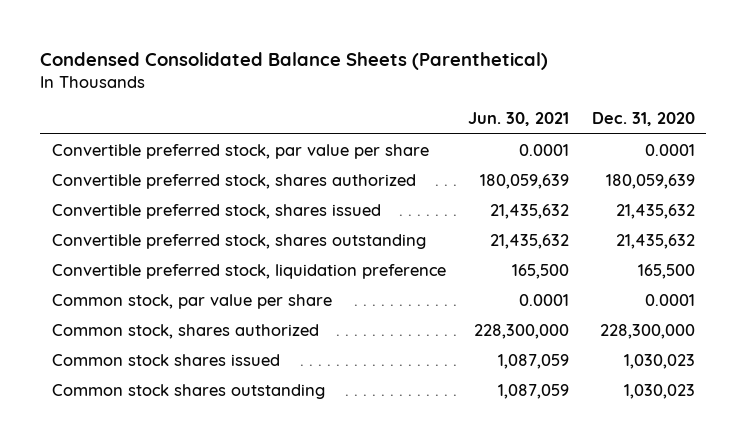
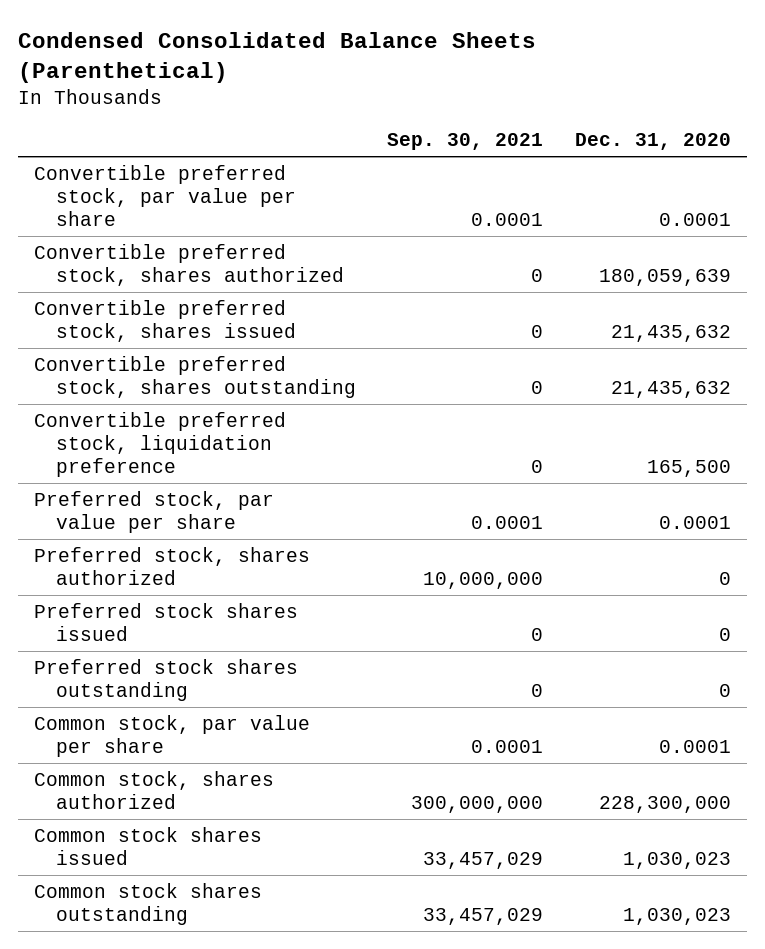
[468,112,570,127] Jun. 30, 2021 -> none
none -> [387,133,544,151] Sep. 30, 2021
none -> [33,490,274,533] Preferred stock, par value per share
none -> [33,546,310,585] Preferred stock, shares authorized
none -> [33,602,298,641] Preferred stock shares issued
none -> [33,658,298,701] Preferred stock shares outstanding

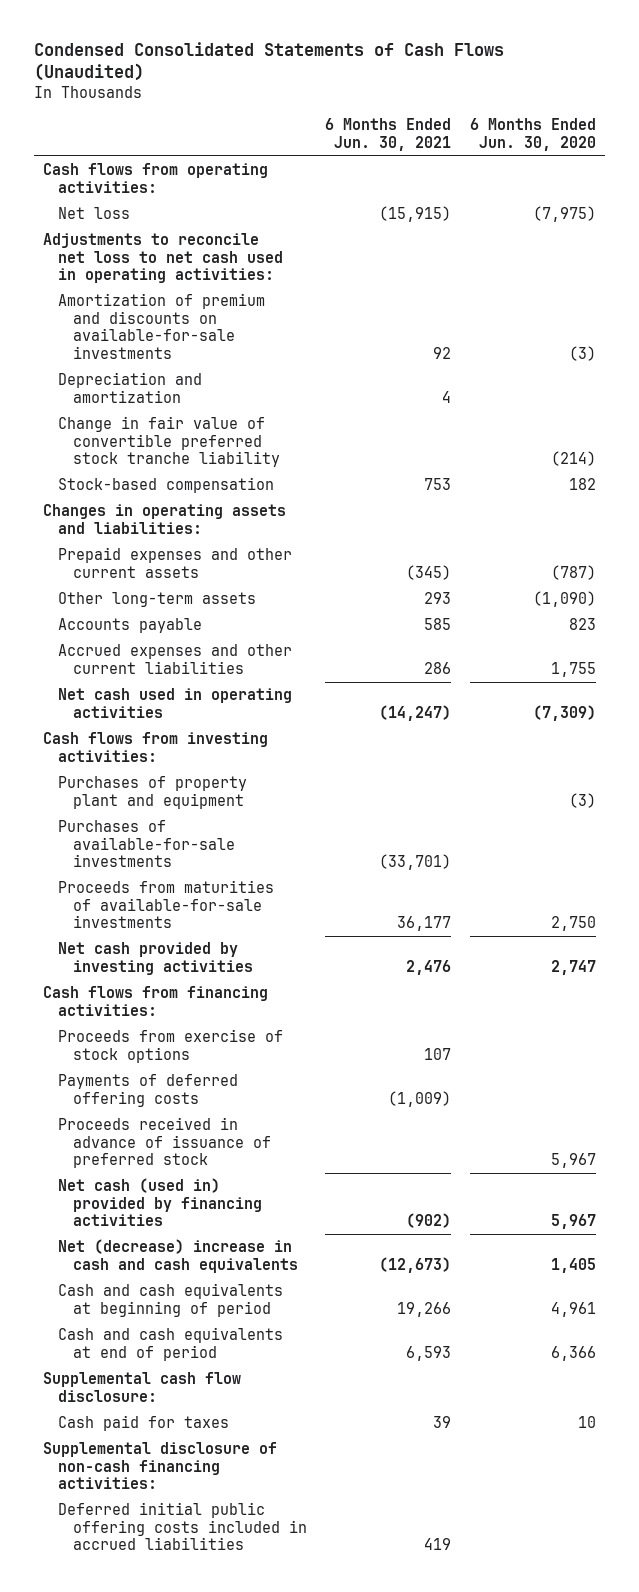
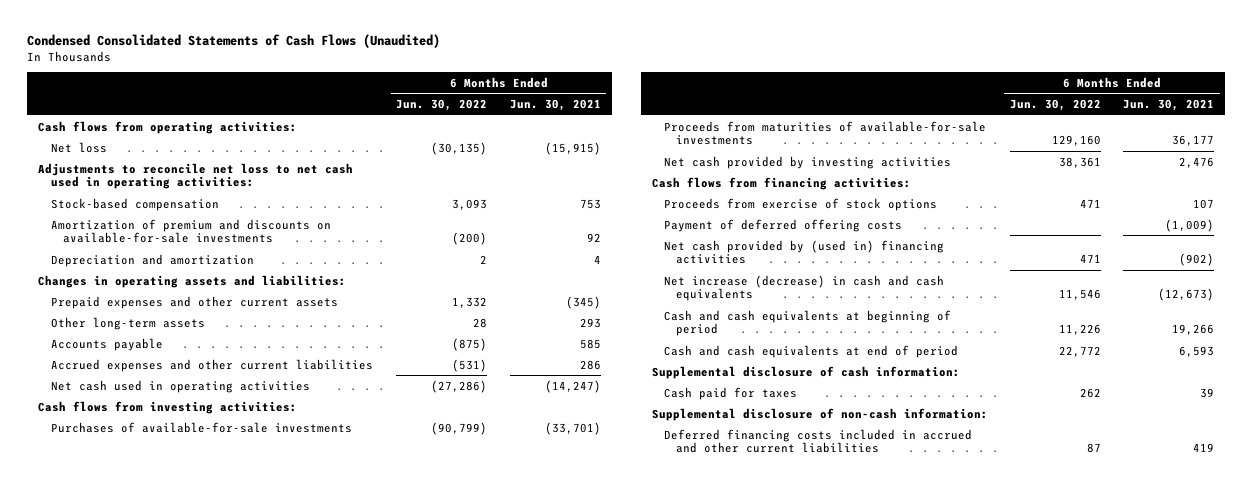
[469,118,596,152] 6 Months Ended Jun. 30, 2020 -> none
none -> [396,99,488,112] Jun. 30, 2022
[57,477,274,494] Stock-based compensation -> [50,197,219,211] Stock-based compensation
[57,416,280,468] Change in fair value of convertible preferred stock tranche liability -> none
[57,776,247,809] Purchases of property plant and equipment -> none
[57,1117,271,1169] Proceeds received in advance of issuance of preferred stock -> none
[57,1074,238,1107] Payments of deferred offering costs -> [664,218,903,232] Payment of deferred offering costs
[57,1178,262,1227] Net cash (used in) provided by financing activities -> [664,239,945,265] Net cash provided by (used in) financing activities
[57,1239,298,1273] Net (decrease) increase in cash and cash equivalents -> [664,274,945,302] Net increase (decrease) in cash and cash equivalents
[42,1372,241,1402] Supplemental cash flow disclosure: -> [651,365,960,379] Supplemental disclosure of cash information:
[42,1442,277,1490] Supplemental disclosure of non-cash financing activities: -> [651,407,988,421] Supplemental disclosure of non-cash information:
[57,1502,307,1551] Deferred initial public offering costs included in accrued liabilities -> [664,428,973,454] Deferred financing costs included in accrued and other current liabilities

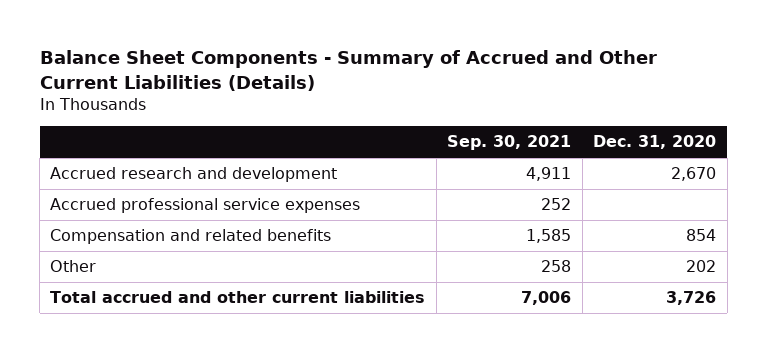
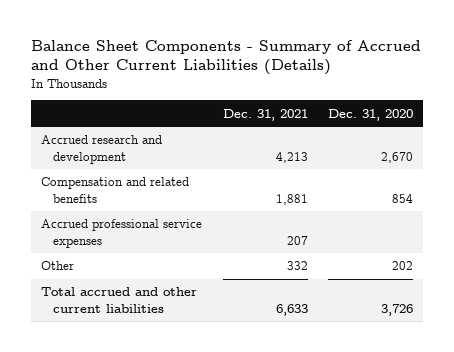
[447,135,572,151] Sep. 30, 2021 -> none
none -> [222,108,308,121] Dec. 31, 2021
[50,198,361,214] Accrued professional service expenses -> [41,219,203,248] Accrued professional service expenses

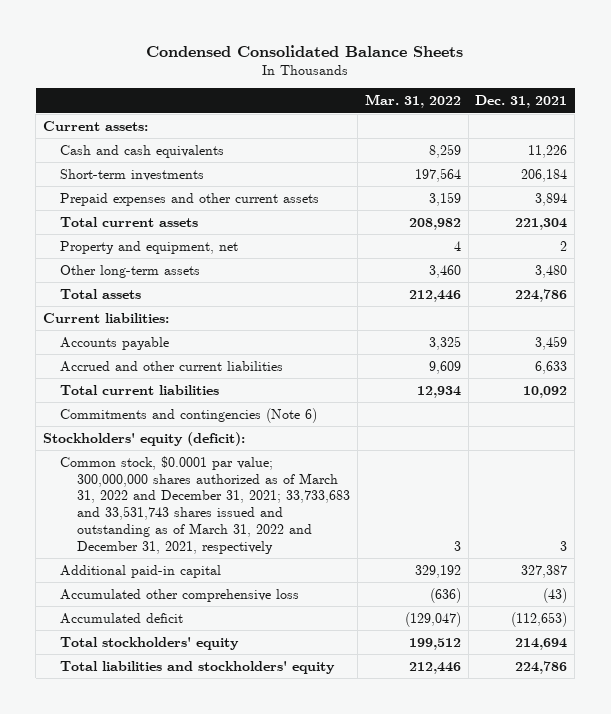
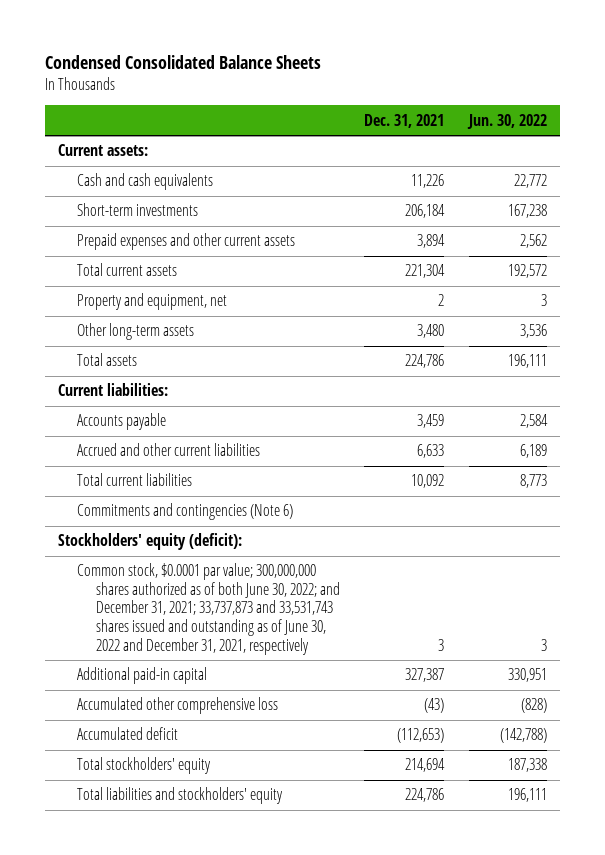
[364,94,461,109] Mar. 31, 2022 -> none
none -> [467,113,548,129] Jun. 30, 2022
[60,455,351,554] Common stock, $0.0001 par value; 300,000,000 shares authorized as of March 31, 2022 and December 31, 2021; 33,733,683 and 33,531,743 shares issued and outstanding as of March 31, 2022 and December 31, 2021, respectively -> [76,563,340,655] Common stock, $0.0001 par value; 300,000,000 shares authorized as of both June 30, 2022; and December 31, 2021; 33,737,873 and 33,531,743 shares issued and outstanding as of June 30, 2022 and December 31, 2021, respectively

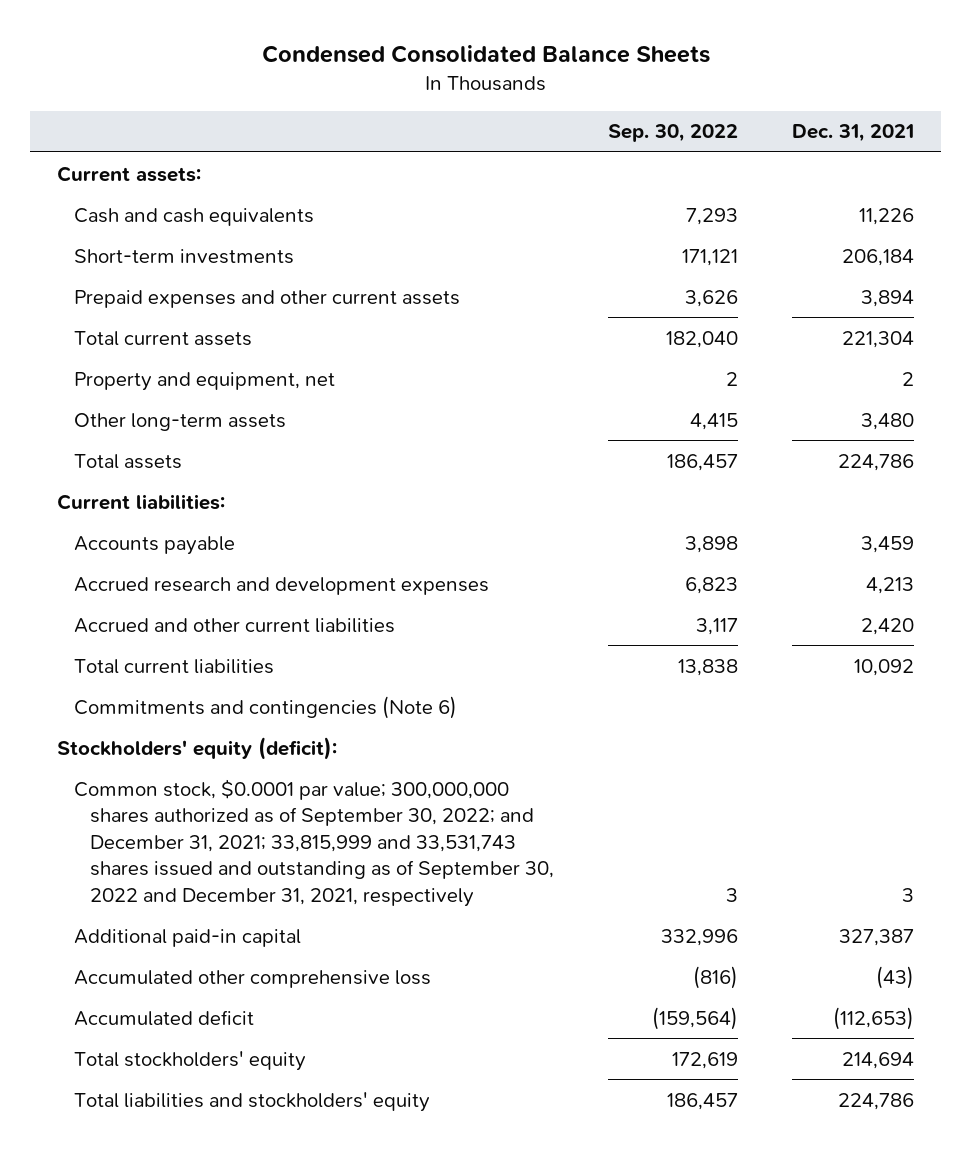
[467,113,548,129] Jun. 30, 2022 -> none
none -> [608,124,739,143] Sep. 30, 2022
none -> [73,576,489,595] Accrued research and development expenses
[417,444,445,459] 6,633 -> [861,617,915,635] 2,420
[76,563,340,655] Common stock, $0.0001 par value; 300,000,000 shares authorized as of both June 30, 2022; and December 31, 2021; 33,737,873 and 33,531,743 shares issued and outstanding as of June 30, 2022 and December 31, 2021, respectively -> [73,778,554,907] Common stock, $0.0001 par value; 300,000,000 shares authorized as of September 30, 2022; and December 31, 2021; 33,815,999 and 33,531,743 shares issued and outstanding as of September 30, 2022 and December 31, 2021, respectively

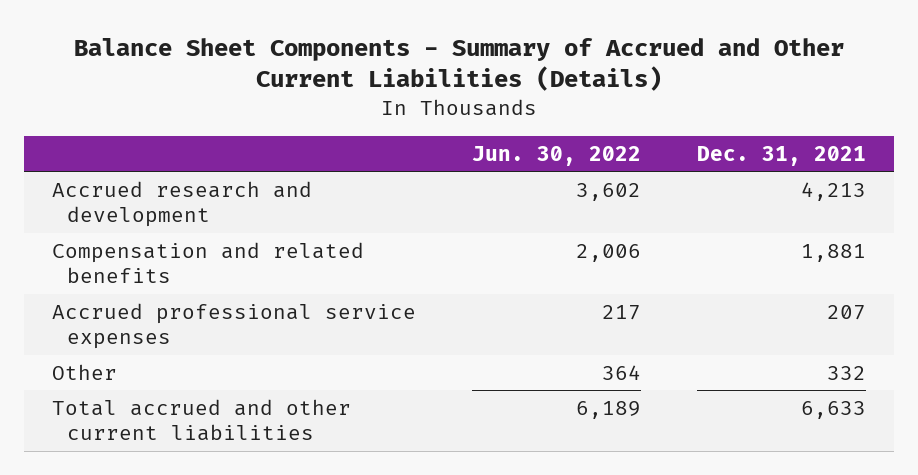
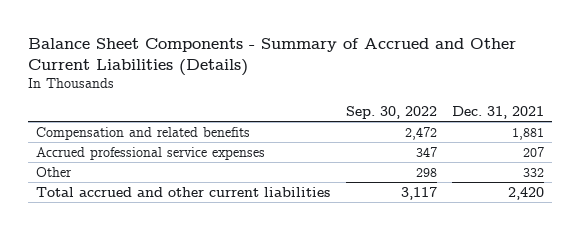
[471,145,641,166] Jun. 30, 2022 -> none
none -> [345,106,437,120] Sep. 30, 2022
[51,180,312,228] Accrued research and development -> none
[800,400,866,419] 6,633 -> [508,186,545,200] 2,420

